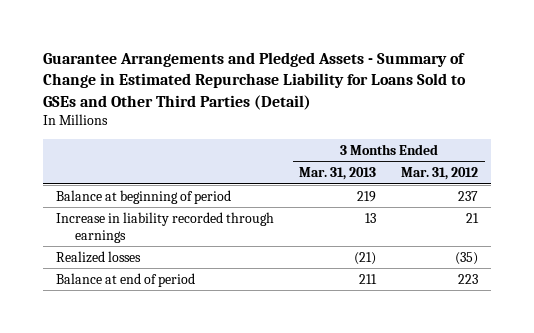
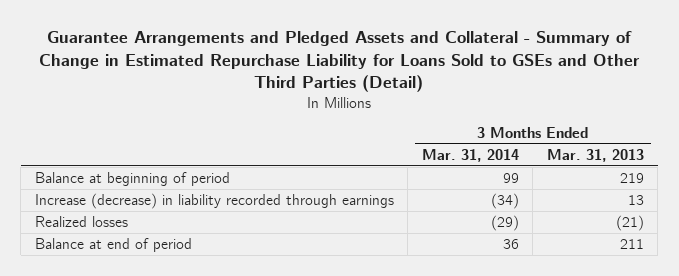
[43,52,467,110] Guarantee Arrangements and Pledged Assets - Summary of Change in Estimated Repurchase Liability for Loans Sold to GSEs and Other Third Parties (Detail) -> [39,31,641,93] Guarantee Arrangements and Pledged Assets and Collateral - Summary of Change in Estimated Repurchase Liability for Loans Sold to GSEs and Other Third Parties (Detail)
[401,166,479,180] Mar. 31, 2012 -> none
none -> [421,148,519,162] Mar. 31, 2014
[55,211,274,243] Increase in liability recorded through earnings -> [34,192,394,209] Increase (decrease) in liability recorded through earnings

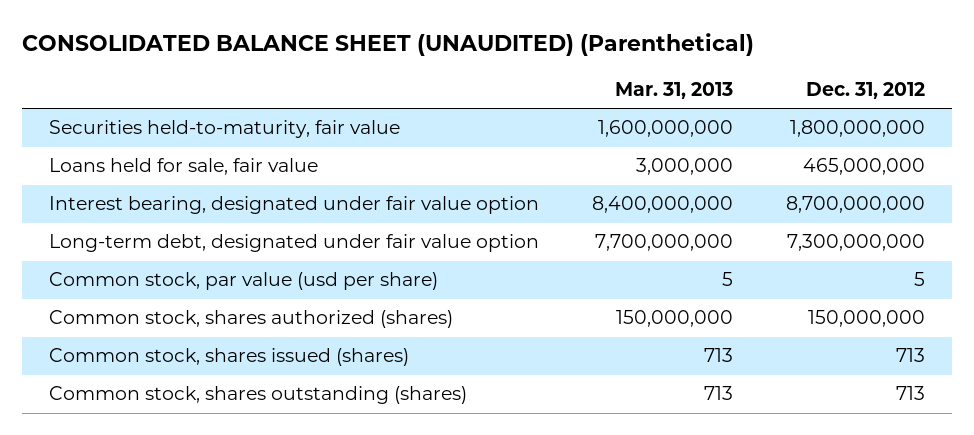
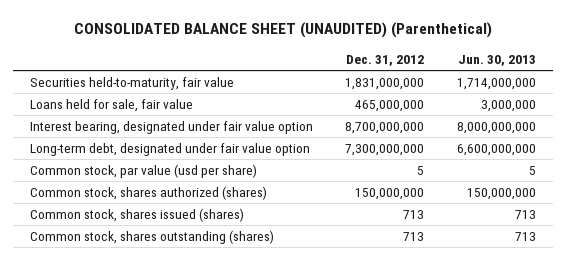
[614,82,733,100] Mar. 31, 2013 -> none
none -> [458,54,537,66] Jun. 30, 2013
[790,120,926,138] 1,800,000,000 -> [345,77,425,90] 1,831,000,000

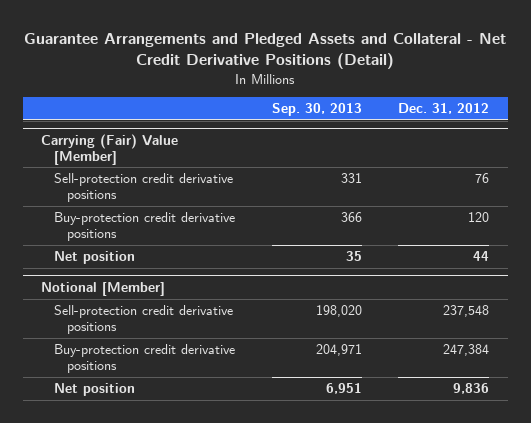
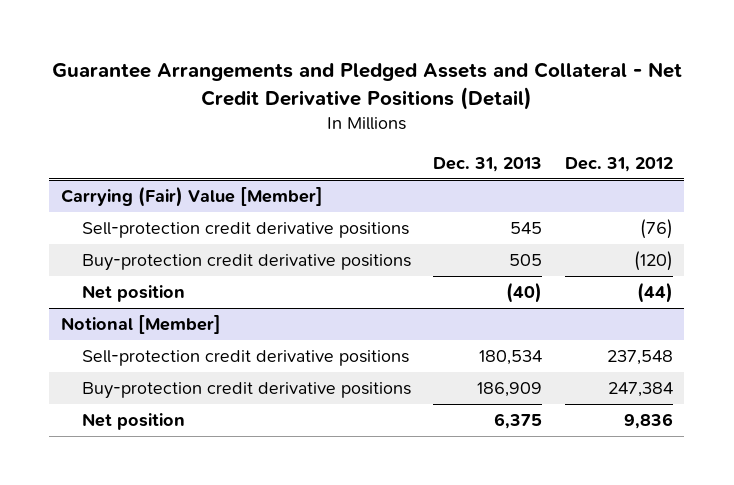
[271,103,362,117] Sep. 30, 2013 -> none
none -> [433,157,543,173] Dec. 31, 2013
[475,173,490,184] 76 -> [640,218,674,239] (76)
[468,212,490,223] 120 -> [634,250,674,271] (120)
[473,251,490,262] 44 -> [637,281,674,303] (44)

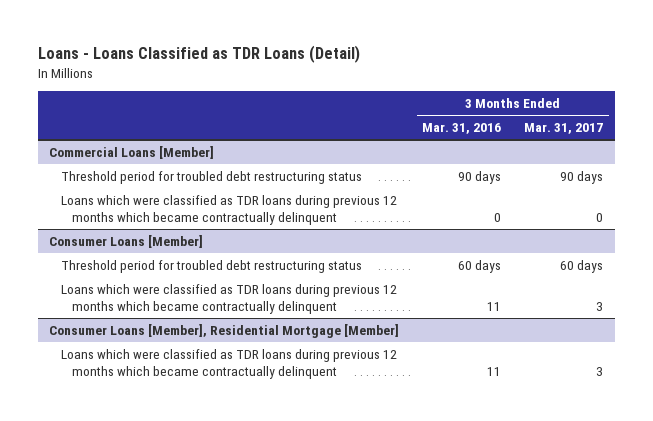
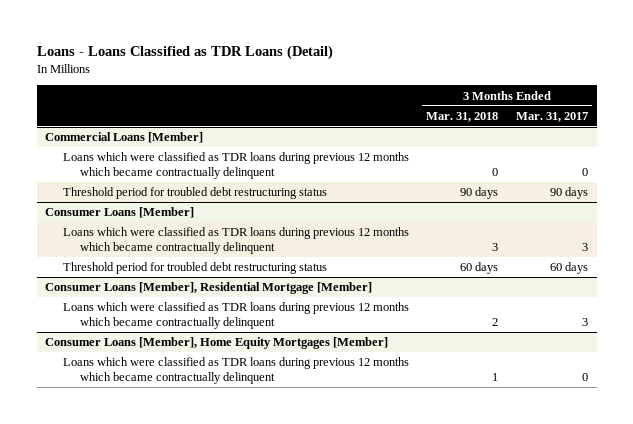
[422,123,502,135] Mar. 31, 2016 -> none
none -> [426,111,499,122] Mar. 31, 2018
[60,170,362,184] Threshold period for troubled debt restructuring status -> [62,187,327,200] Threshold period for troubled debt restructuring status
[60,259,362,273] Threshold period for troubled debt restructuring status -> [62,262,327,275] Threshold period for troubled debt restructuring status
none -> [45,337,389,350] Consumer Loans [Member], Home Equity Mortgages [Member]
none -> [62,357,409,384] Loans which were classified as TDR loans during previous 12 months which became contractually delinquent

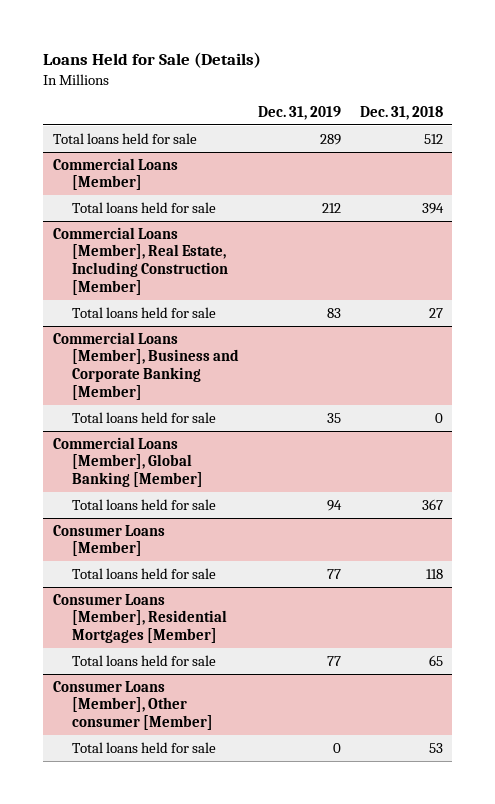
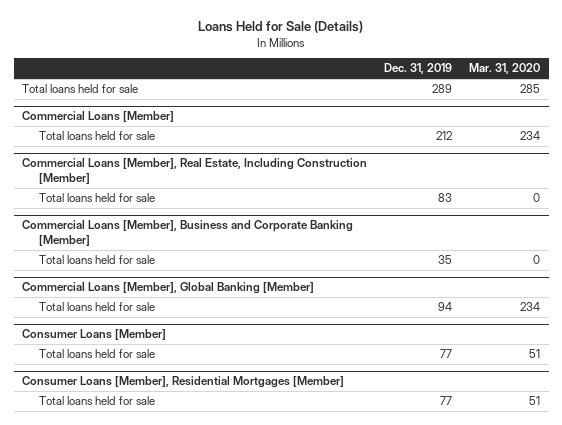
[359,105,443,120] Dec. 31, 2018 -> none
none -> [469,63,541,75] Mar. 31, 2020
[52,680,214,730] Consumer Loans [Member], Other consumer [Member] -> none
[72,741,217,753] Total loans held for sale -> none

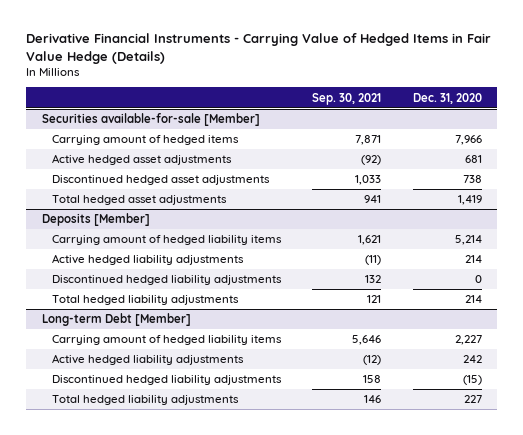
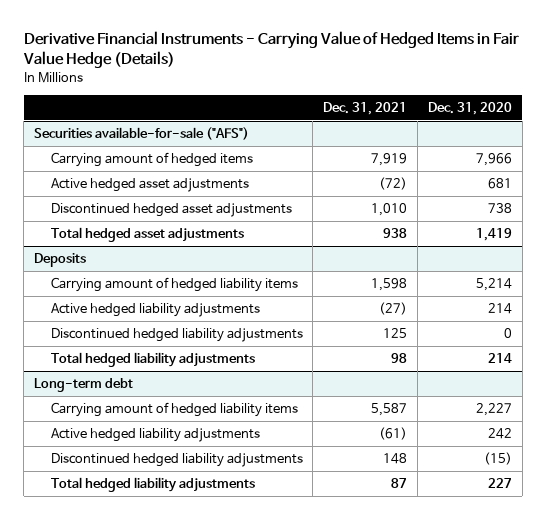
[312,92,382,105] Sep. 30, 2021 -> none
none -> [323,101,408,115] Dec. 31, 2021
[41,113,260,127] Securities available-for-sale [Member] -> [33,127,249,141] Securities available-for-sale ("AFS")
[41,213,150,227] Deposits [Member] -> [33,253,86,268] Deposits
[41,313,191,327] Long-term Debt [Member] -> [33,378,133,393] Long-term debt

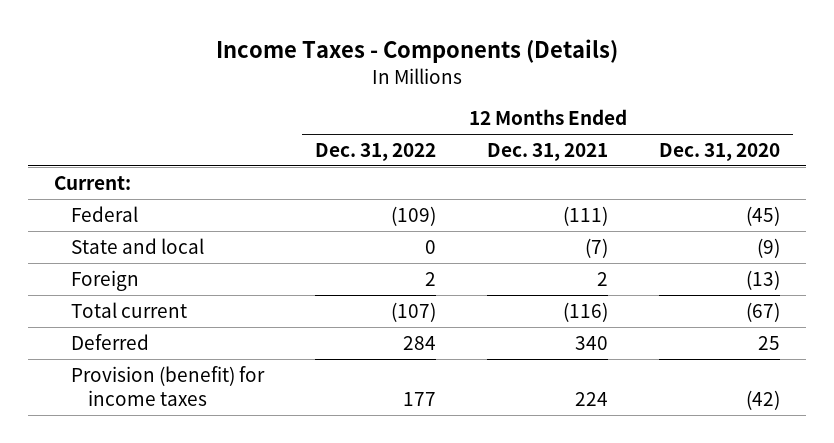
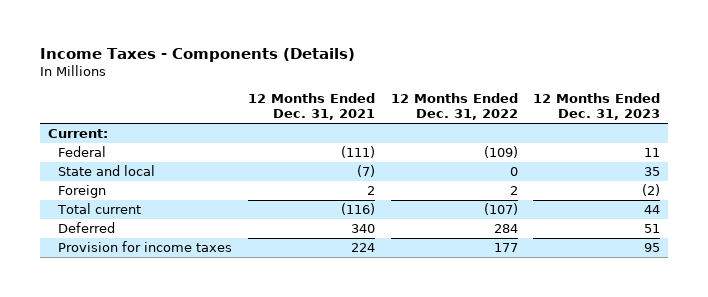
[659,143,781,162] Dec. 31, 2020 -> none
none -> [533,93,661,121] 12 Months Ended Dec. 31, 2023
[71,365,266,406] Provision (benefit) for income taxes -> [58,241,233,253] Provision for income taxes

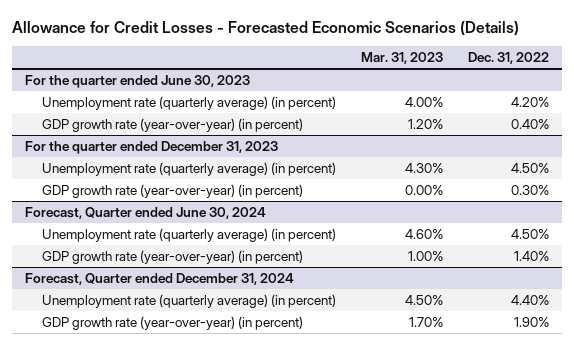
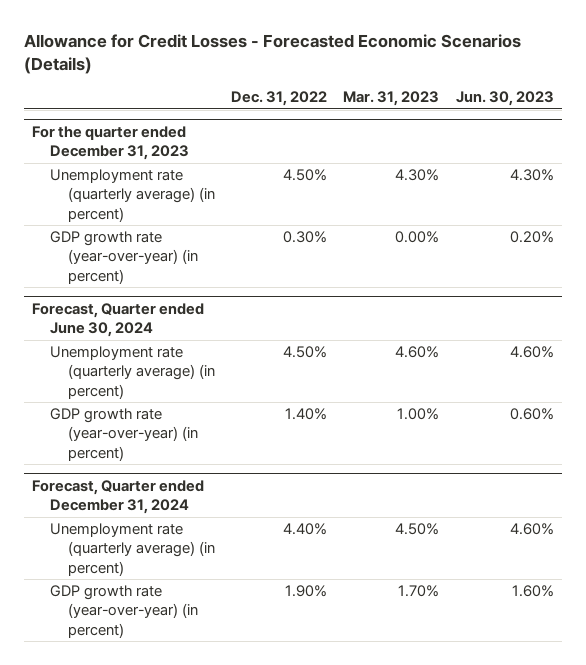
none -> [455,91,554,107] Jun. 30, 2023
[24,74,250,88] For the quarter ended June 30, 2023 -> none
[42,95,337,110] Unemployment rate (quarterly average) (in percent) -> none
[42,117,304,132] GDP growth rate (year-over-year) (in percent) -> none

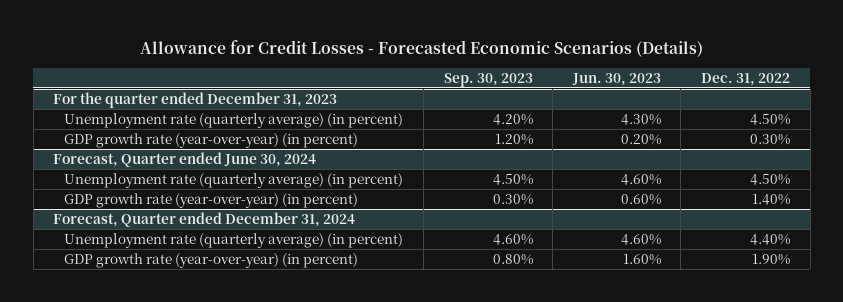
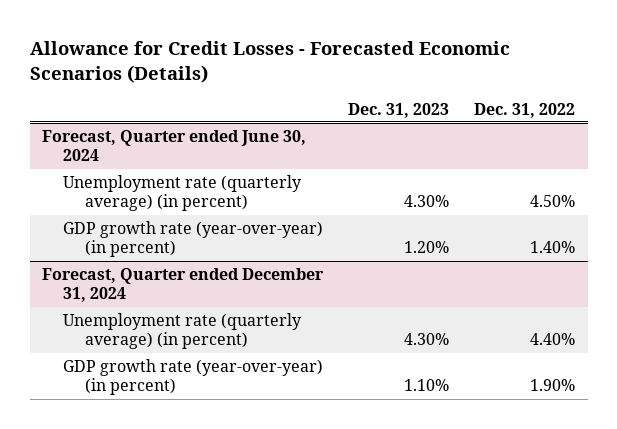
[443,72,533,87] Sep. 30, 2023 -> none
[571,72,661,86] Jun. 30, 2023 -> none
none -> [348,102,450,118] Dec. 31, 2023
[53,92,338,109] For the quarter ended December 31, 2023 -> none
[64,113,404,129] Unemployment rate (quarterly average) (in percent) -> none
[64,133,359,149] GDP growth rate (year-over-year) (in percent) -> none

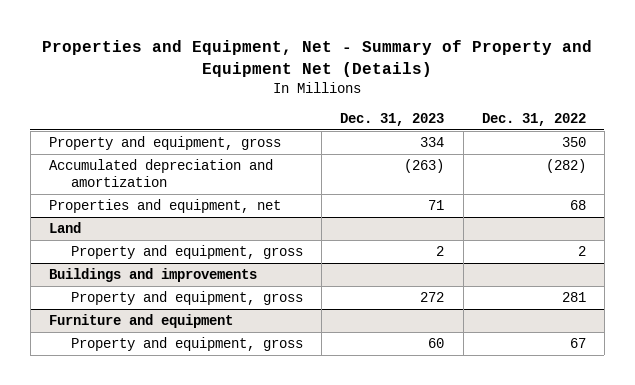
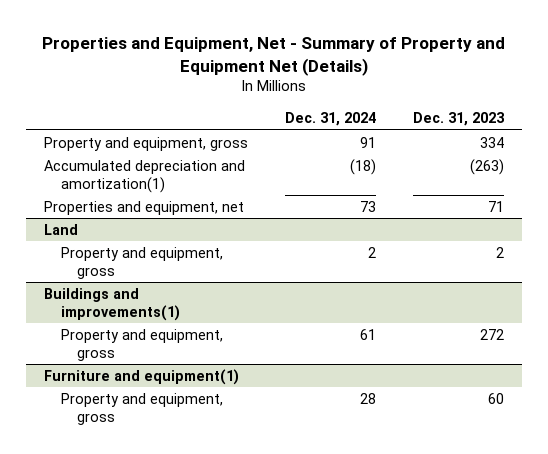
[481,112,586,126] Dec. 31, 2022 -> none
none -> [284,112,376,127] Dec. 31, 2024
[48,159,273,188] Accumulated depreciation and amortization -> [44,159,246,193] Accumulated depreciation and amortization(1)
[48,268,257,283] Buildings and improvements -> [44,287,180,321] Buildings and improvements(1)
[48,314,233,329] Furniture and equipment -> [44,368,240,385] Furniture and equipment(1)

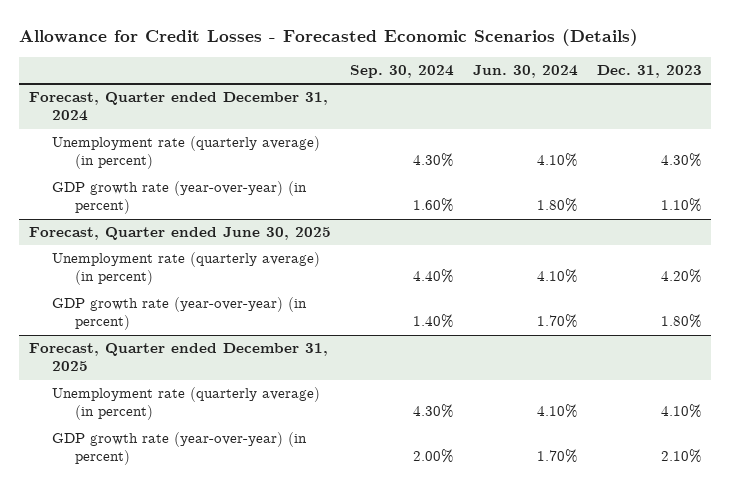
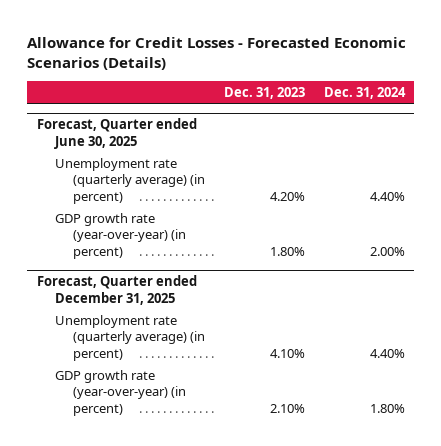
[349,65,454,79] Sep. 30, 2024 -> none
[472,65,578,79] Jun. 30, 2024 -> none
none -> [323,87,406,100] Dec. 31, 2024
[28,92,328,122] Forecast, Quarter ended December 31, 2024 -> none
[51,136,320,170] Unemployment rate (quarterly average) (in percent) -> none
[51,181,307,215] GDP growth rate (year-over-year) (in percent) -> none

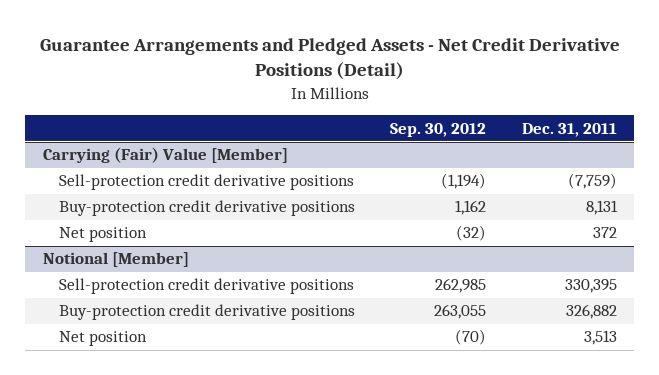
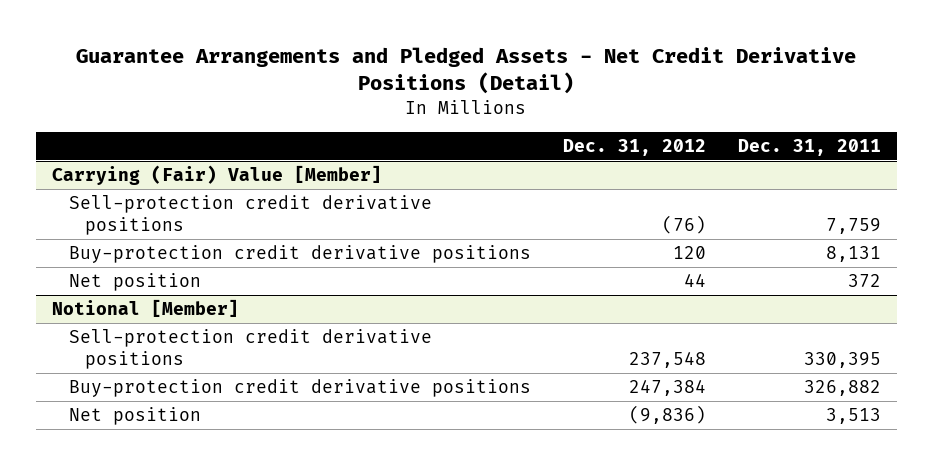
[390,122,487,137] Sep. 30, 2012 -> none
none -> [562,138,706,156] Dec. 31, 2012
[567,173,617,190] (7,759) -> [825,217,881,234] 7,759

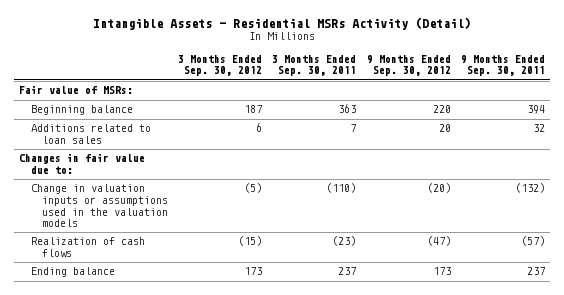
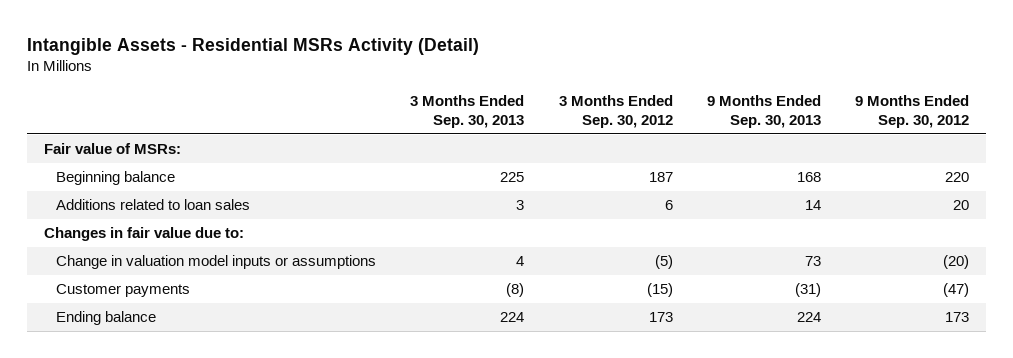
[272,54,357,77] 3 Months Ended Sep. 30, 2011 -> none
[460,54,545,77] 9 Months Ended Sep. 30, 2011 -> none
none -> [410,94,525,129] 3 Months Ended Sep. 30, 2013
none -> [706,94,821,129] 9 Months Ended Sep. 30, 2013
[30,184,169,228] Change in valuation inputs or assumptions used in the valuation models -> [55,255,376,270] Change in valuation model inputs or assumptions
[30,237,145,257] Realization of cash flows -> [55,284,190,298] Customer payments

